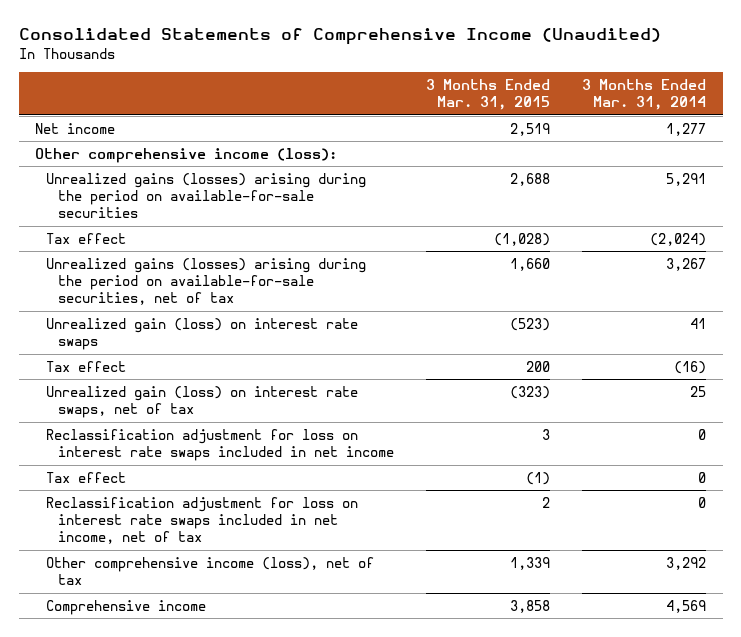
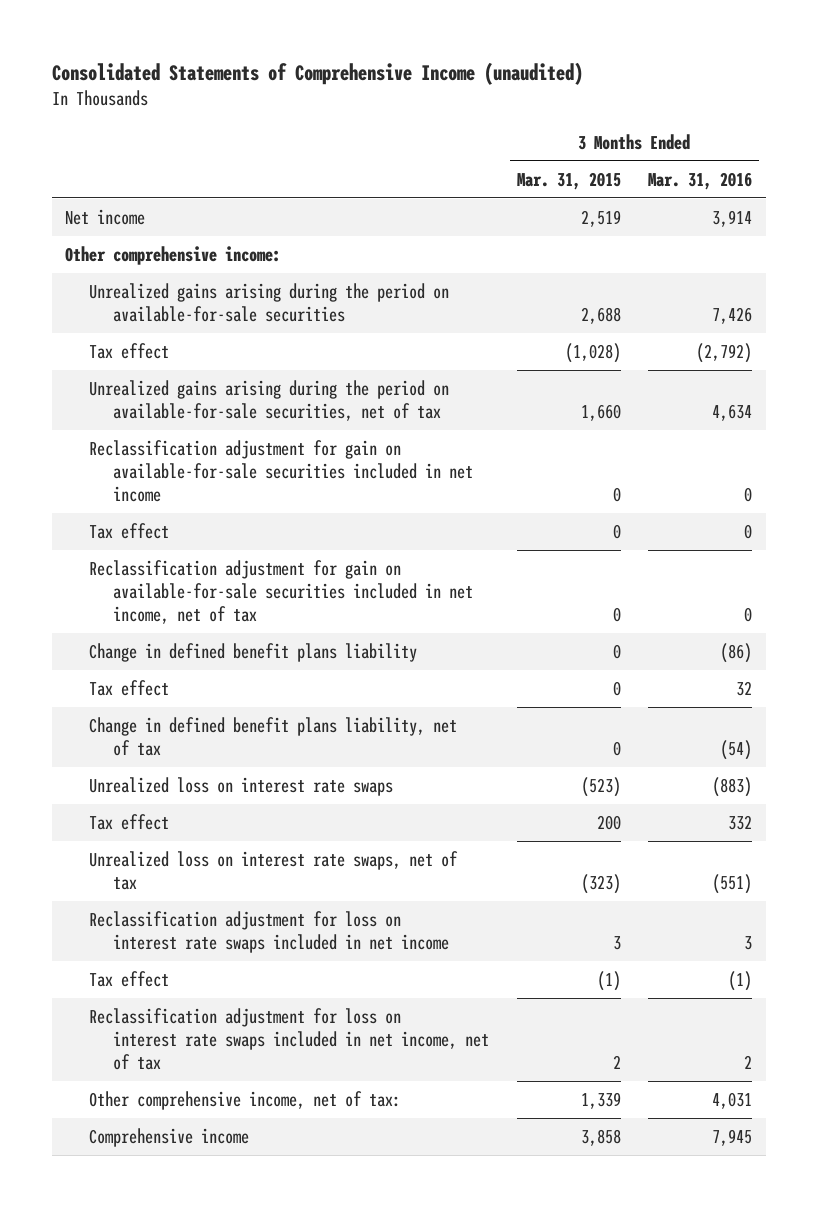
[18,28,661,46] Consolidated Statements of Comprehensive Income (Unaudited) -> [51,62,583,86] Consolidated Statements of Comprehensive Income (unaudited)
[582,79,707,111] 3 Months Ended Mar. 31, 2014 -> none
none -> [647,171,752,190] Mar. 31, 2016
[34,147,337,163] Other comprehensive income (loss): -> [65,245,282,265] Other comprehensive income:
[46,172,367,219] Unrealized gains (losses) arising during the period on available-for-sale securities -> [89,282,450,322] Unrealized gains arising during the period on available-for-sale securities
[46,257,367,306] Unrealized gains (losses) arising during the period on available-for-sale securities, net of tax -> [89,379,450,421] Unrealized gains arising during the period on available-for-sale securities, net of tax
none -> [89,439,474,502] Reclassification adjustment for gain on available-for-sale securities included in net income
none -> [89,522,170,539] Tax effect
none -> [89,559,474,624] Reclassification adjustment for gain on available-for-sale securities included in net income, net of tax
none -> [89,642,418,662] Change in defined benefit plans liability
none -> [89,679,170,696] Tax effect
none -> [89,716,458,756] Change in defined benefit plans liability, net of tax
[46,317,359,351] Unrealized gain (loss) on interest rate swaps -> [89,776,394,796] Unrealized loss on interest rate swaps
[46,385,359,419] Unrealized gain (loss) on interest rate swaps, net of tax -> [89,850,459,890] Unrealized loss on interest rate swaps, net of tax
[46,556,375,586] Other comprehensive income (loss), net of tax -> [89,1090,402,1110] Other comprehensive income, net of tax:

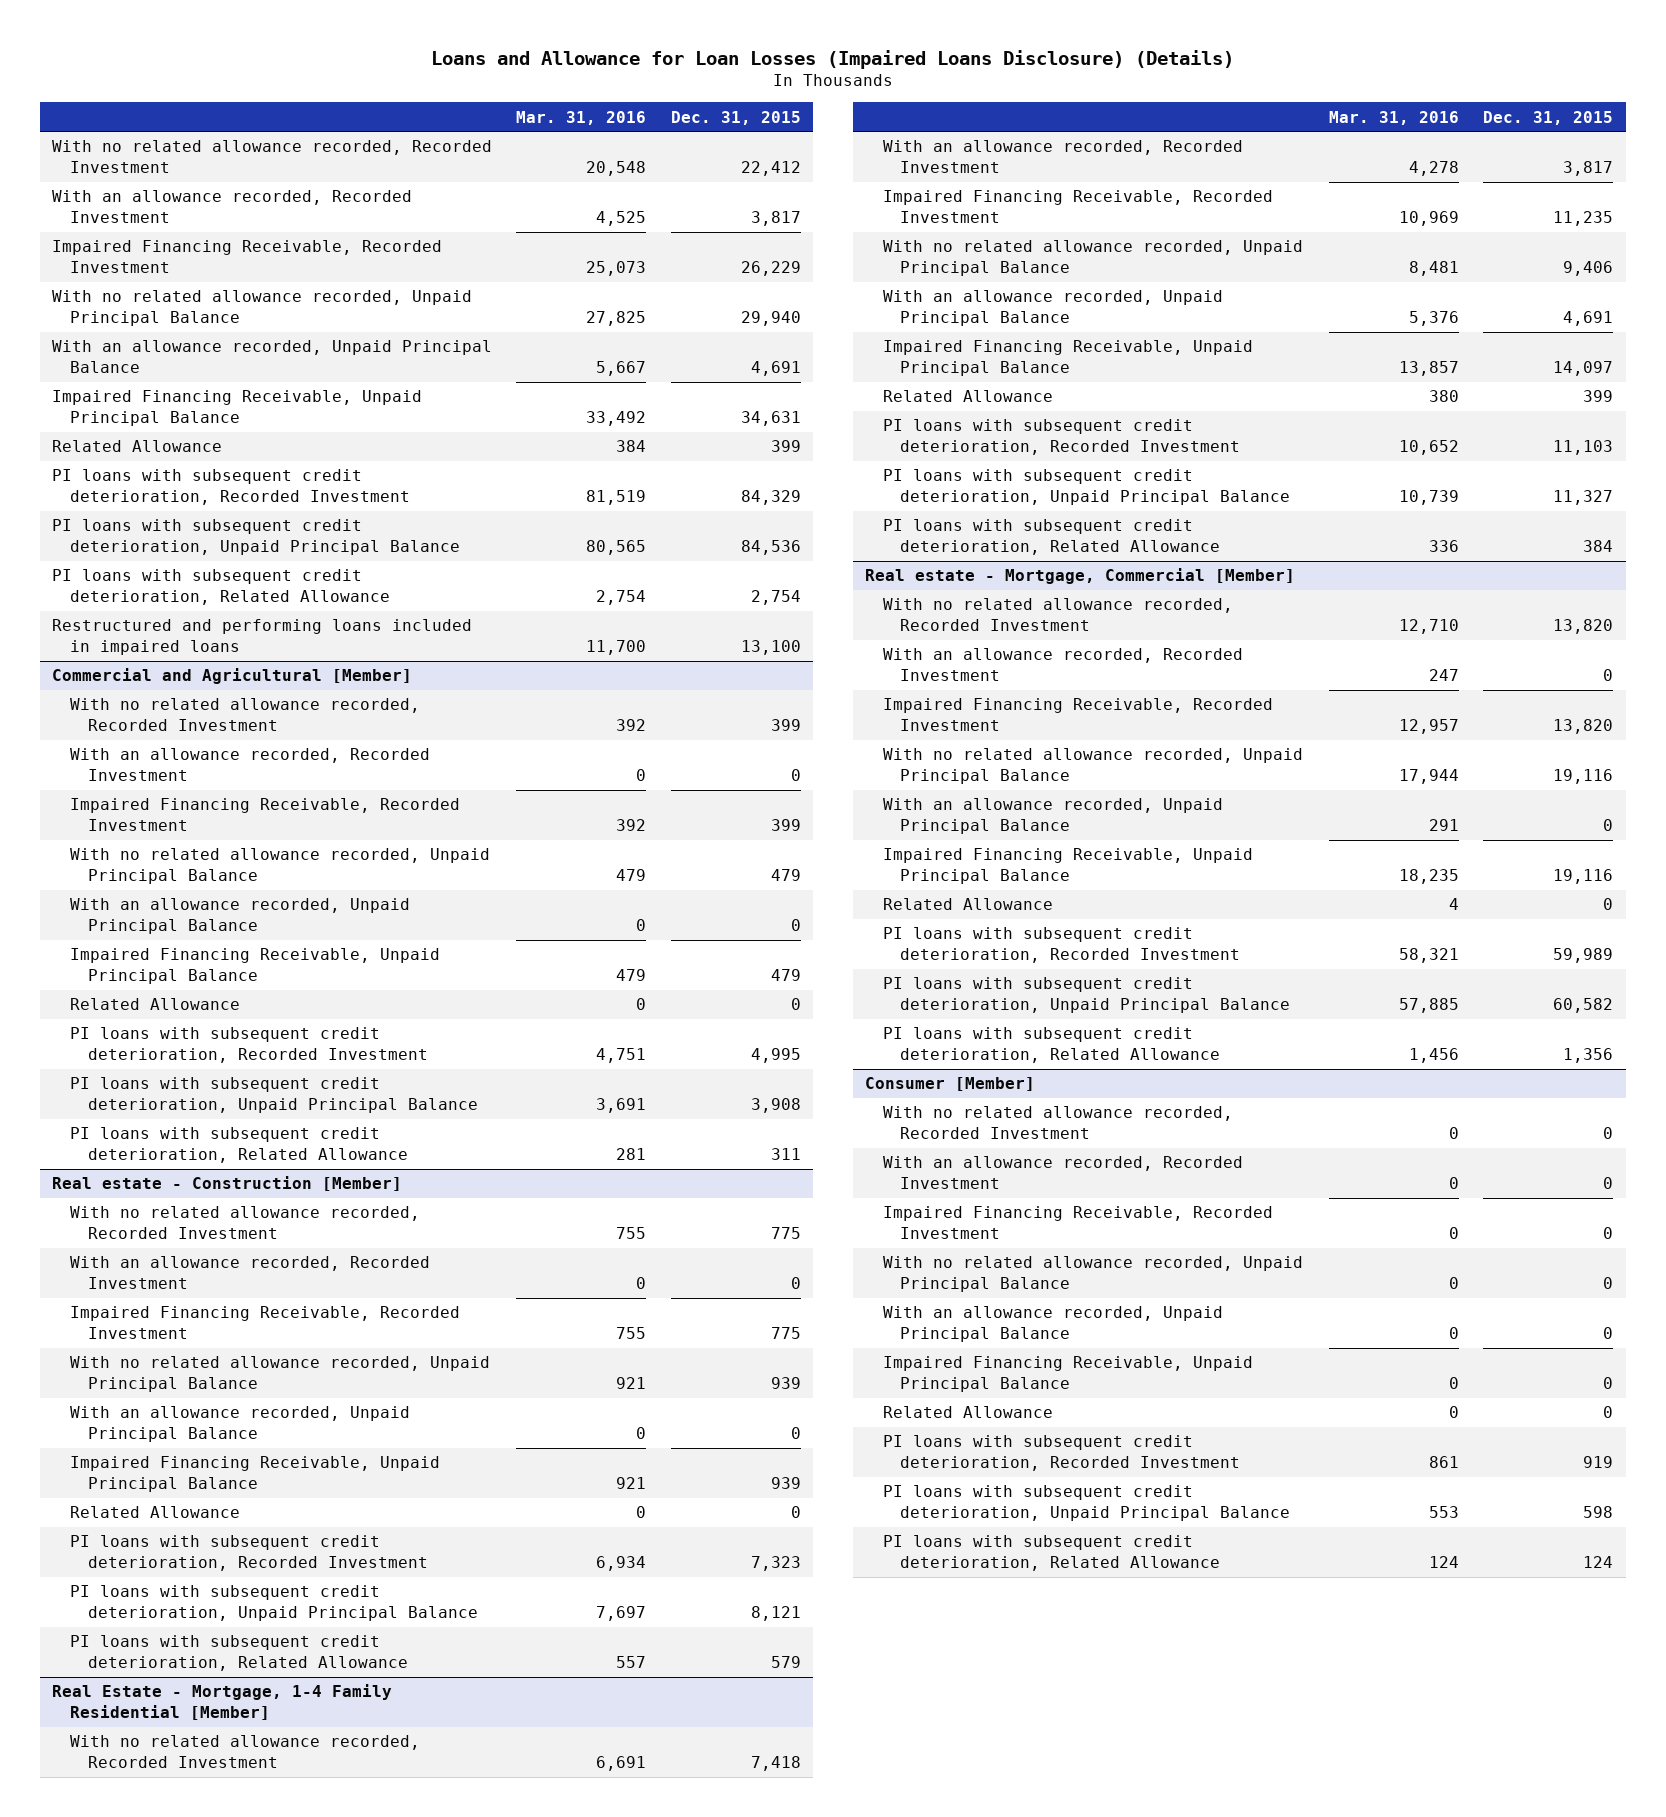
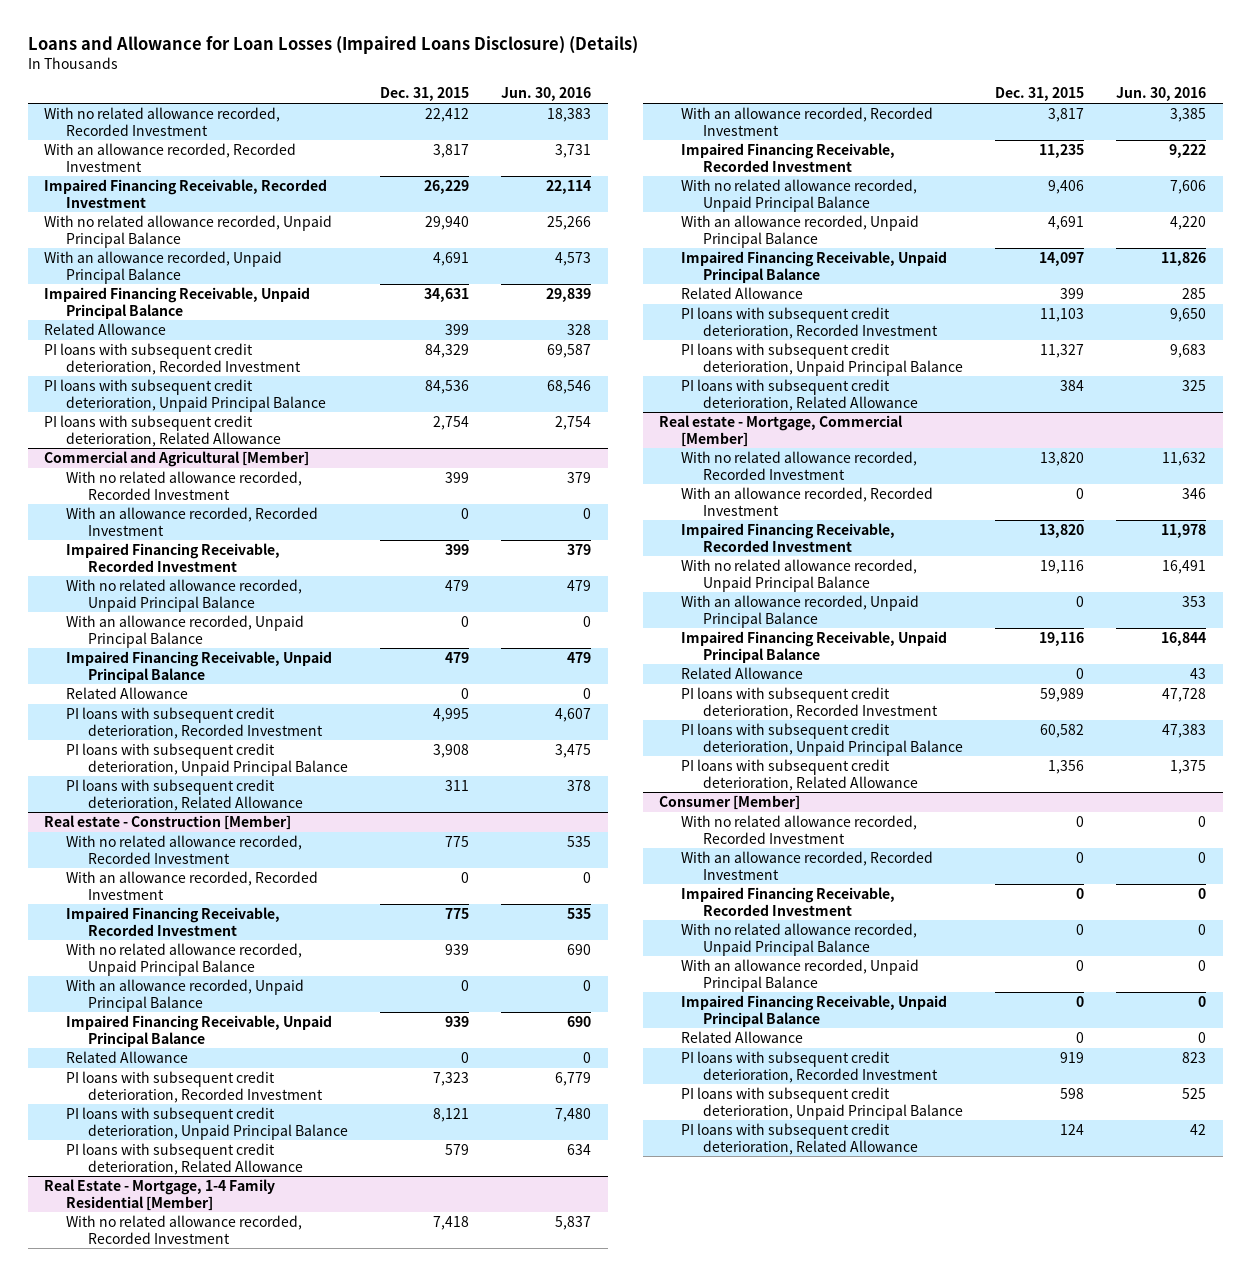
[516,110,647,125] Mar. 31, 2016 -> none
none -> [501,87,592,102] Jun. 30, 2016
[52,619,473,656] Restructured and performing loans included in impaired loans -> none

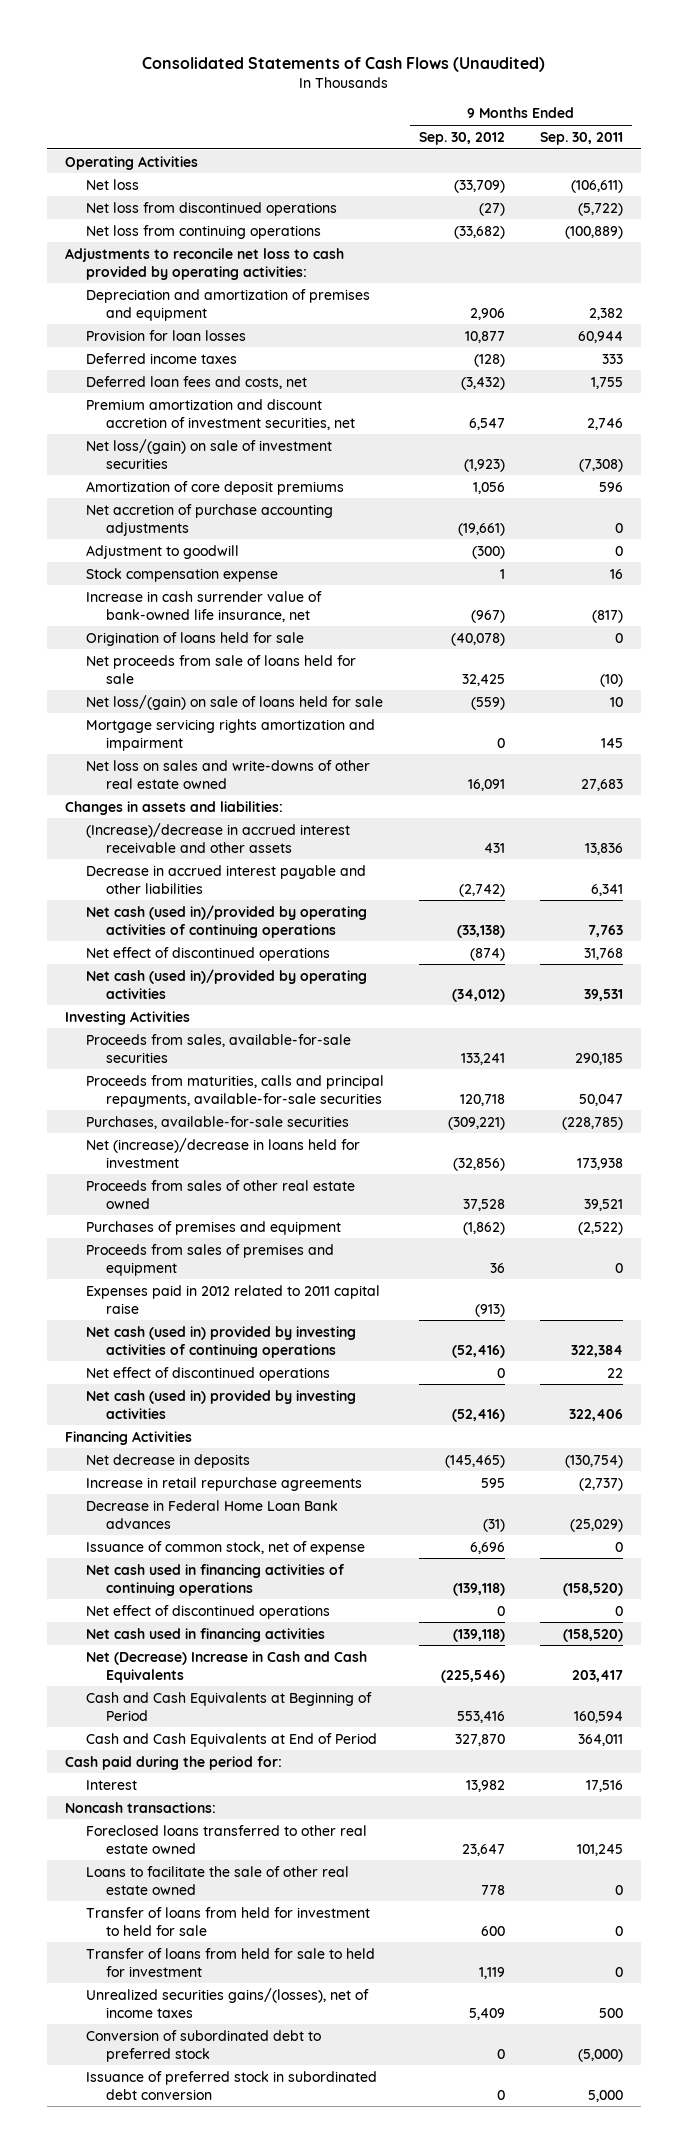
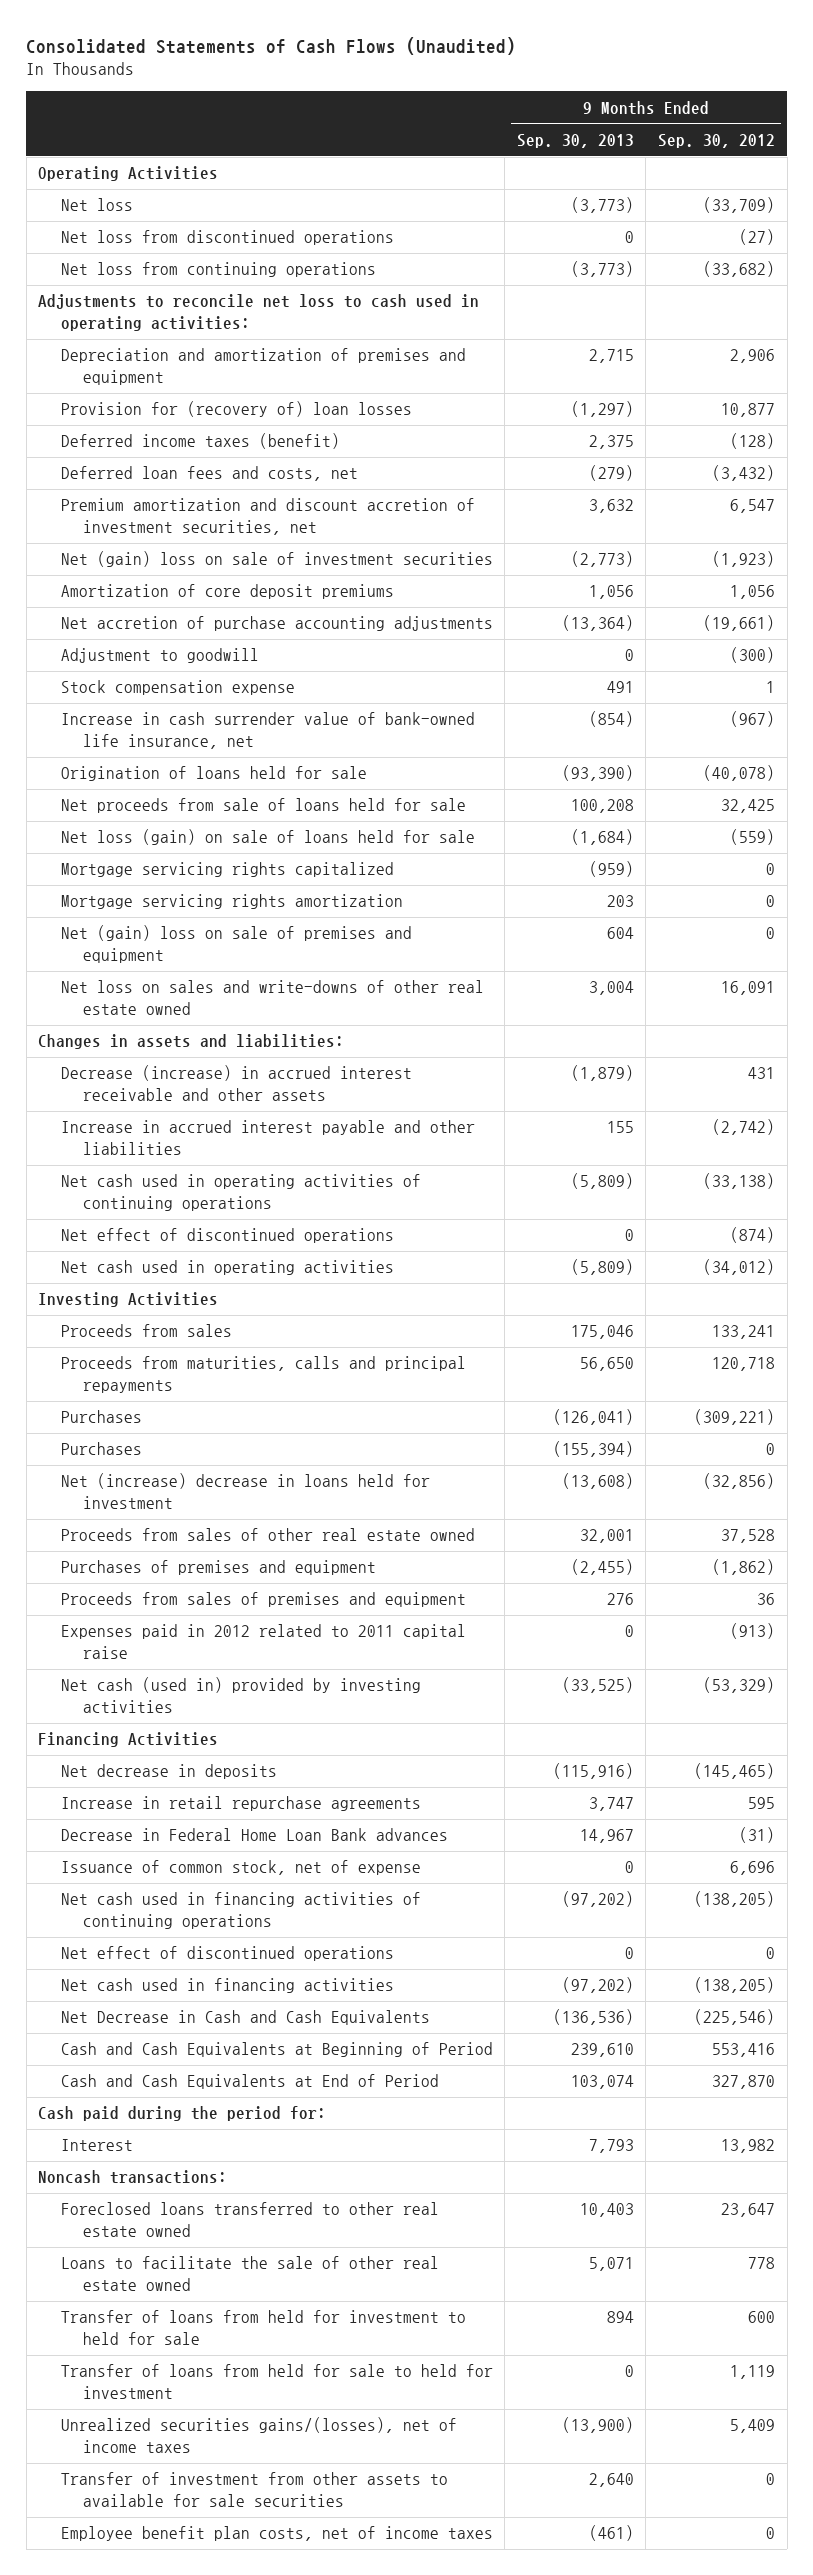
[540,131,624,145] Sep. 30, 2011 -> none
none -> [516,133,634,148] Sep. 30, 2013
[64,247,344,280] Adjustments to reconcile net loss to cash provided by operating activities: -> [38,294,480,331] Adjustments to reconcile net loss to cash used in operating activities:
[85,329,246,341] Provision for loan losses -> [60,401,412,418] Provision for (recovery of) loan losses
[85,352,237,364] Deferred income taxes -> [60,433,340,450] Deferred income taxes (benefit)
[85,438,332,469] Net loss/(gain) on sale of investment securities -> [60,551,493,568] Net (gain) loss on sale of investment securities
[85,694,383,710] Net loss/(gain) on sale of loans held for sale -> [60,829,475,846] Net loss (gain) on sale of loans held for sale
none -> [60,862,394,878] Mortgage servicing rights capitalized
[85,718,375,751] Mortgage servicing rights amortization and impairment -> [60,894,403,910] Mortgage servicing rights amortization
none -> [60,925,412,963] Net (gain) loss on sale of premises and equipment
[85,822,350,853] (Increase)/decrease in accrued interest receivable and other assets -> [60,1065,412,1101] Decrease (increase) in accrued interest receivable and other assets
[85,864,366,894] Decrease in accrued interest payable and other liabilities -> [60,1120,475,1155] Increase in accrued interest payable and other liabilities
[85,904,367,938] Net cash (used in)/provided by operating activities of continuing operations -> [60,1174,421,1211] Net cash used in operating activities of continuing operations
[85,968,367,999] Net cash (used in)/provided by operating activities -> [60,1260,394,1276] Net cash used in operating activities
[85,1033,351,1063] Proceeds from sales, available-for-sale securities -> [60,1324,232,1338] Proceeds from sales
[85,1074,384,1107] Proceeds from maturities, calls and principal repayments, available-for-sale securities -> [60,1356,466,1393] Proceeds from maturities, calls and principal repayments
[85,1115,349,1129] Purchases, available-for-sale securities -> [60,1410,142,1424] Purchases
none -> [60,1442,142,1456] Purchases
[85,1137,360,1168] Net (increase)/decrease in loans held for investment -> [60,1473,430,1509] Net (increase) decrease in loans held for investment
[85,1325,356,1358] Net cash (used in) provided by investing activities of continuing operations -> none
[85,1366,330,1381] Net effect of discontinued operations -> none
[451,1408,505,1422] (52,416) -> [703,1677,776,1694] (53,329)
[452,1582,505,1596] (139,118) -> [694,1891,776,1908] (138,205)
[452,1628,505,1642] (139,118) -> [694,1977,776,1994] (138,205)
[85,1650,367,1683] Net (Decrease) Increase in Cash and Cash Equivalents -> [60,2010,430,2026] Net Decrease in Cash and Cash Equivalents
[85,2029,321,2062] Conversion of subordinated debt to preferred stock -> none
[85,2070,377,2100] Issuance of preferred stock in subordinated debt conversion -> none
none -> [60,2472,448,2507] Transfer of investment from other assets to available for sale securities
none -> [60,2526,493,2542] Employee benefit plan costs, net of income taxes

